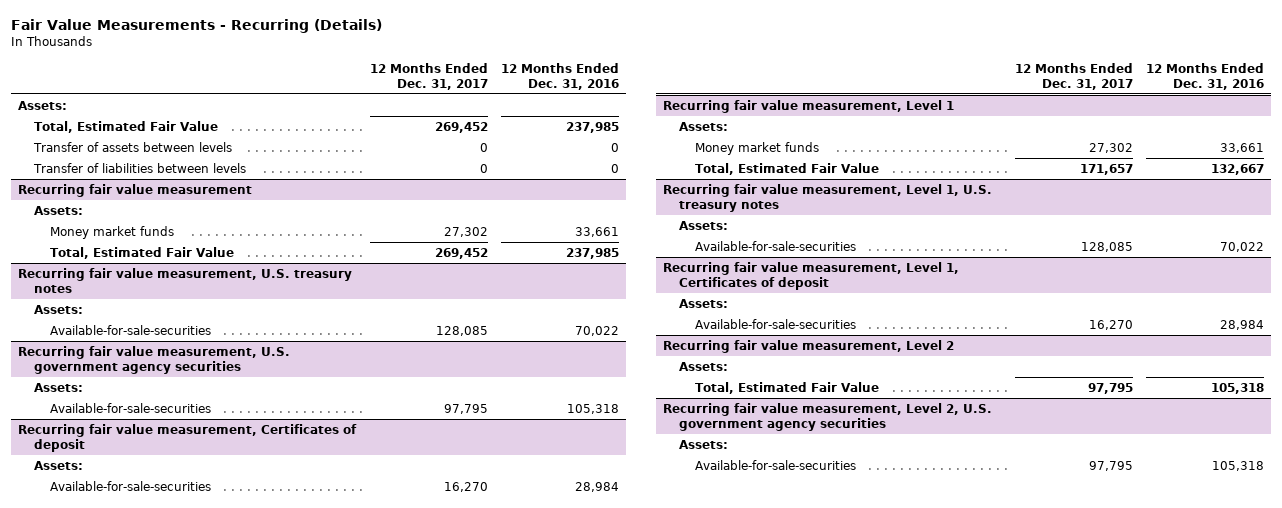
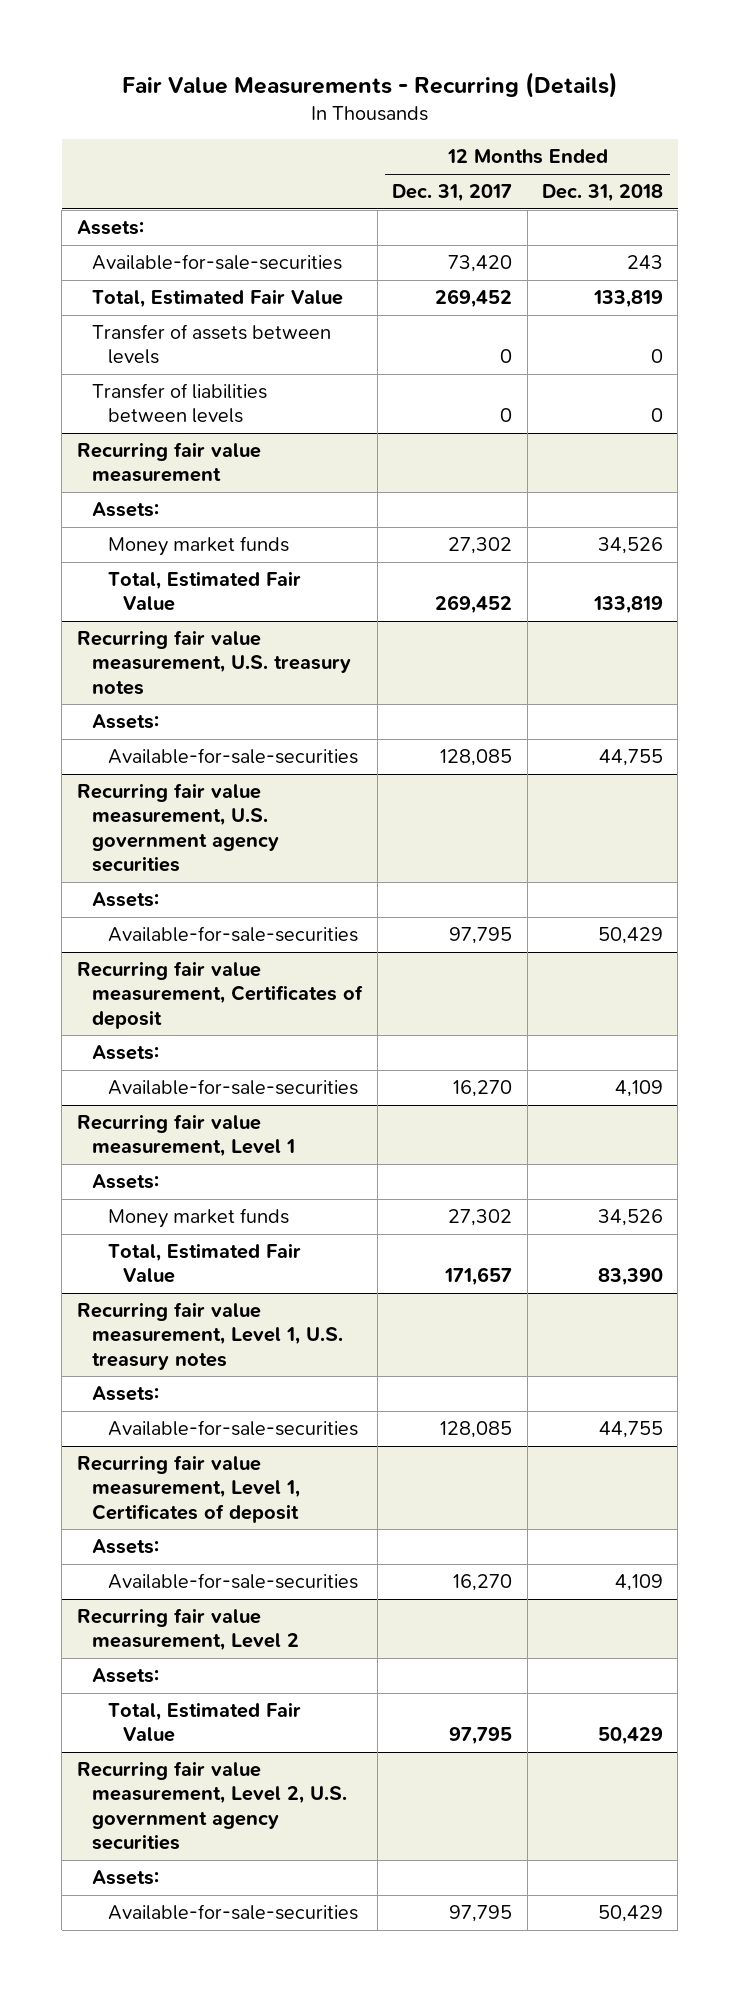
[501,63,620,90] 12 Months Ended Dec. 31, 2016 -> none
none -> [541,184,663,203] Dec. 31, 2018
none -> [92,254,343,271] Available-for-sale-securities

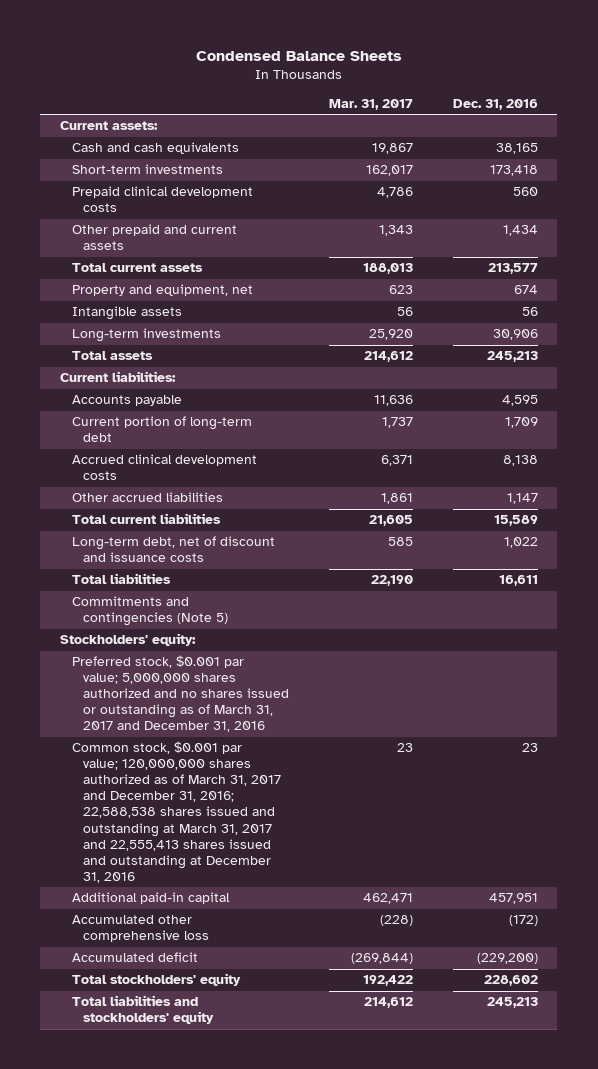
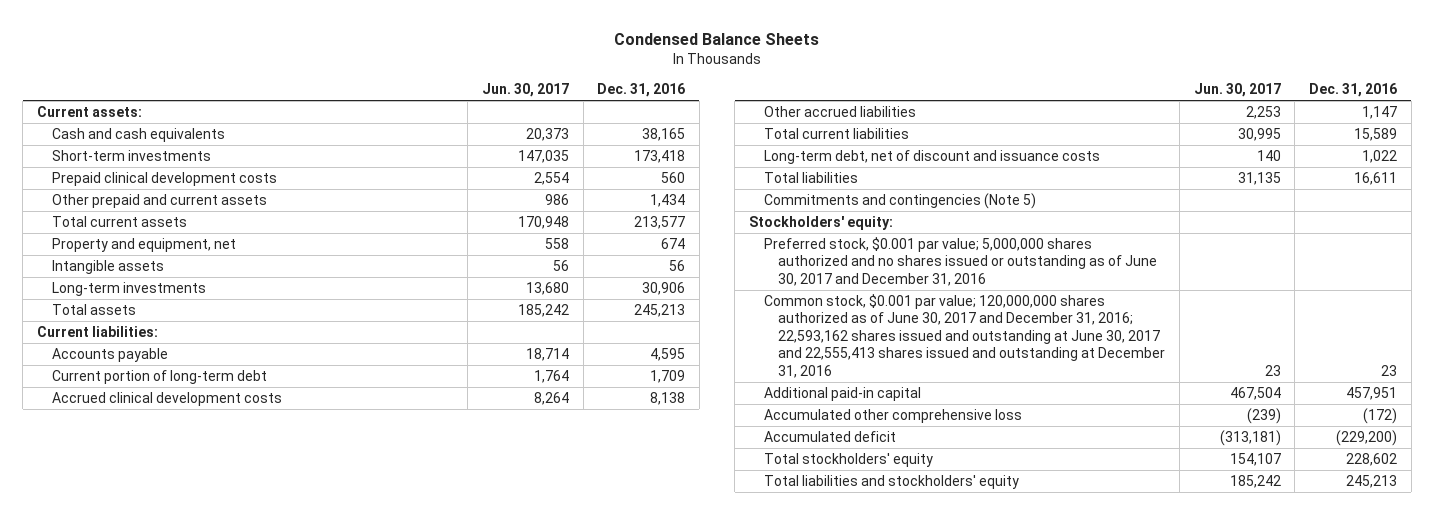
[328,98,413,110] Mar. 31, 2017 -> none
none -> [481,83,569,98] Jun. 30, 2017
[71,655,290,733] Preferred stock, $0.001 par value; 5,000,000 shares authorized and no shares issued or outstanding as of March 31, 2017 and December 31, 2016 -> [763,237,1158,286] Preferred stock, $0.001 par value; 5,000,000 shares authorized and no shares issued or outstanding as of June 30, 2017 and December 31, 2016
[71,741,282,883] Common stock, $0.001 par value; 120,000,000 shares authorized as of March 31, 2017 and December 31, 2016; 22,588,538 shares issued and outstanding at March 31, 2017 and 22,555,413 shares issued and outstanding at December 31, 2016 -> [763,294,1166,378] Common stock, $0.001 par value; 120,000,000 shares authorized as of June 30, 2017 and December 31, 2016; 22,593,162 shares issued and outstanding at June 30, 2017 and 22,555,413 shares issued and outstanding at December 31, 2016

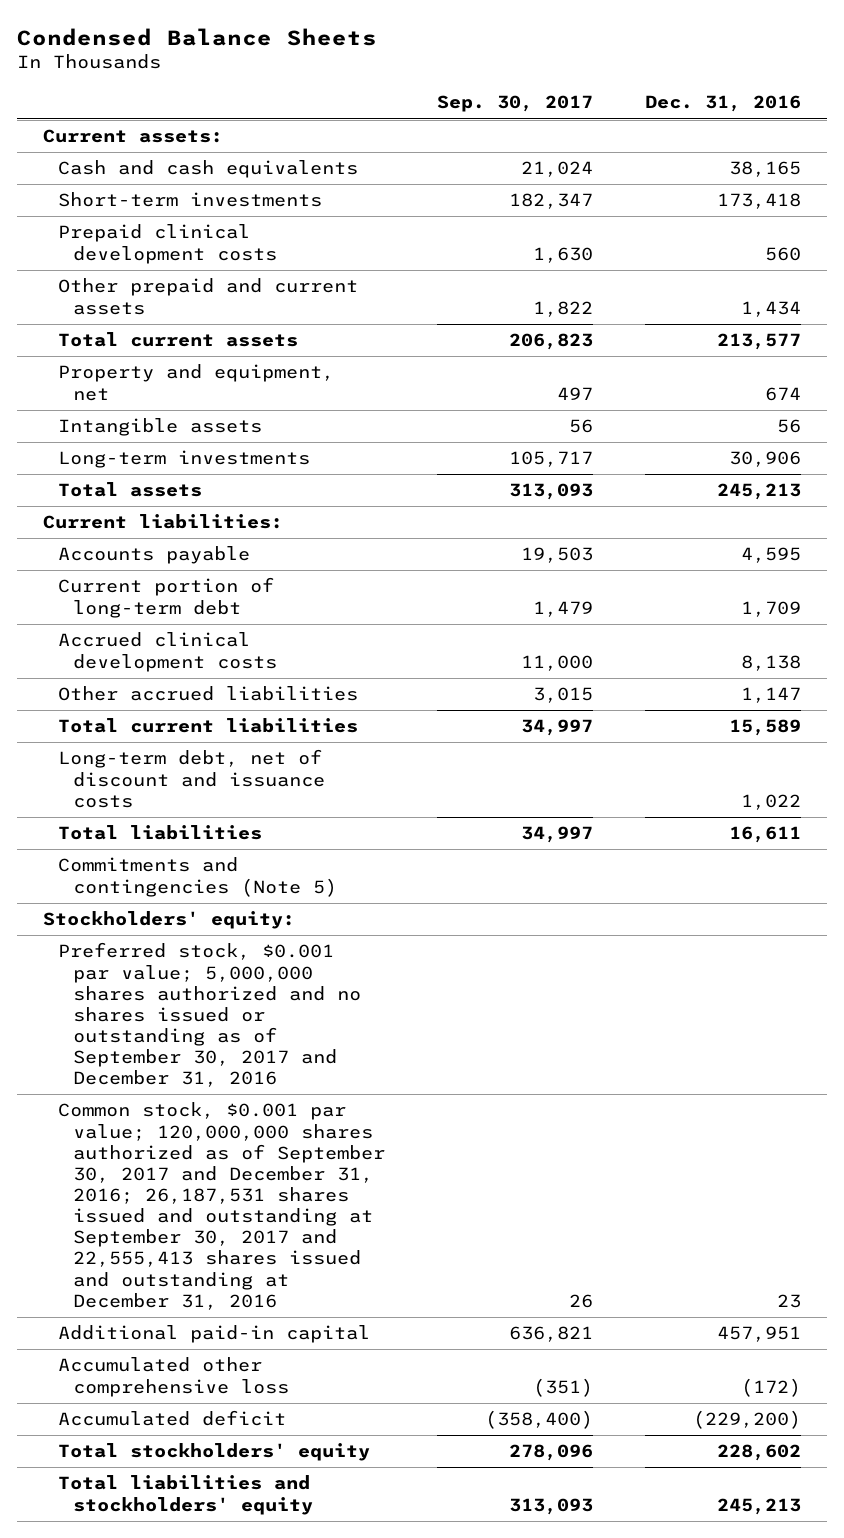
[481,83,569,98] Jun. 30, 2017 -> none
none -> [436,95,593,113] Sep. 30, 2017
[763,237,1158,286] Preferred stock, $0.001 par value; 5,000,000 shares authorized and no shares issued or outstanding as of June 30, 2017 and December 31, 2016 -> [58,942,361,1088] Preferred stock, $0.001 par value; 5,000,000 shares authorized and no shares issued or outstanding as of September 30, 2017 and December 31, 2016
[763,294,1166,378] Common stock, $0.001 par value; 120,000,000 shares authorized as of June 30, 2017 and December 31, 2016; 22,593,162 shares issued and outstanding at June 30, 2017 and 22,555,413 shares issued and outstanding at December 31, 2016 -> [58,1102,385,1310] Common stock, $0.001 par value; 120,000,000 shares authorized as of September 30, 2017 and December 31, 2016; 26,187,531 shares issued and outstanding at September 30, 2017 and 22,555,413 shares issued and outstanding at December 31, 2016

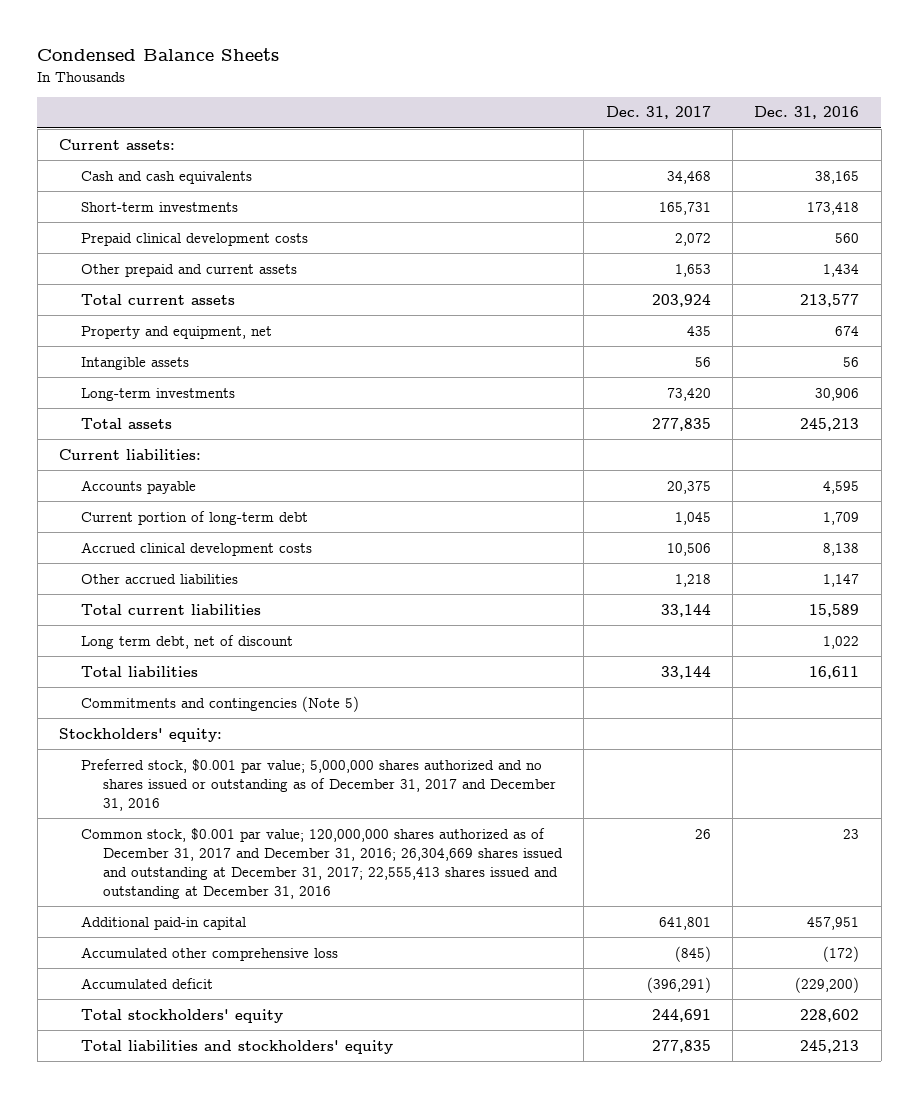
[436,95,593,113] Sep. 30, 2017 -> none
none -> [605,106,711,120] Dec. 31, 2017
[58,749,325,808] Long-term debt, net of discount and issuance costs -> [81,634,294,649] Long term debt, net of discount
[58,942,361,1088] Preferred stock, $0.001 par value; 5,000,000 shares authorized and no shares issued or outstanding as of September 30, 2017 and December 31, 2016 -> [81,758,556,811] Preferred stock, $0.001 par value; 5,000,000 shares authorized and no shares issued or outstanding as of December 31, 2017 and December 31, 2016
[58,1102,385,1310] Common stock, $0.001 par value; 120,000,000 shares authorized as of September 30, 2017 and December 31, 2016; 26,187,531 shares issued and outstanding at September 30, 2017 and 22,555,413 shares issued and outstanding at December 31, 2016 -> [81,827,563,899] Common stock, $0.001 par value; 120,000,000 shares authorized as of December 31, 2017 and December 31, 2016; 26,304,669 shares issued and outstanding at December 31, 2017; 22,555,413 shares issued and outstanding at December 31, 2016

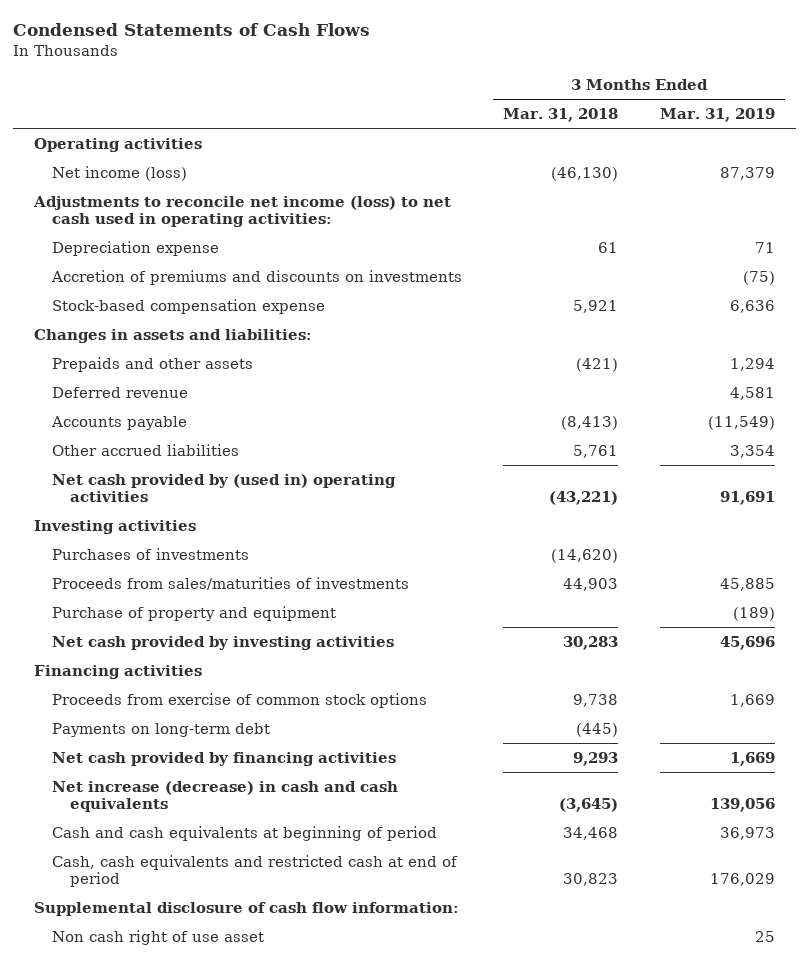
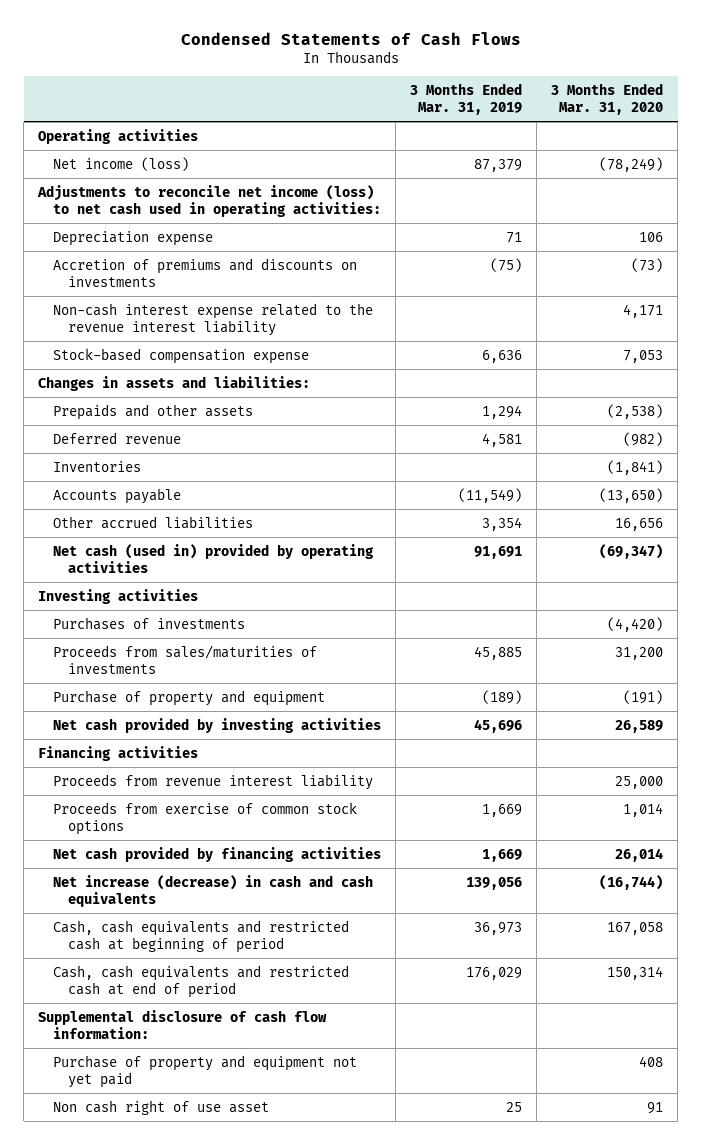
[503,108,619,123] Mar. 31, 2018 -> none
none -> [551,82,664,116] 3 Months Ended Mar. 31, 2020
none -> [53,302,374,336] Non-cash interest expense related to the revenue interest liability
none -> [53,460,142,472] Inventories
[51,473,396,503] Net cash provided by (used in) operating activities -> [53,543,375,573] Net cash (used in) provided by operating activities
none -> [53,773,374,790] Proceeds from revenue interest liability
[51,722,270,737] Payments on long-term debt -> none
[51,825,437,841] Cash and cash equivalents at beginning of period -> [53,919,350,953] Cash, cash equivalents and restricted cash at beginning of period
none -> [53,1054,358,1088] Purchase of property and equipment not yet paid

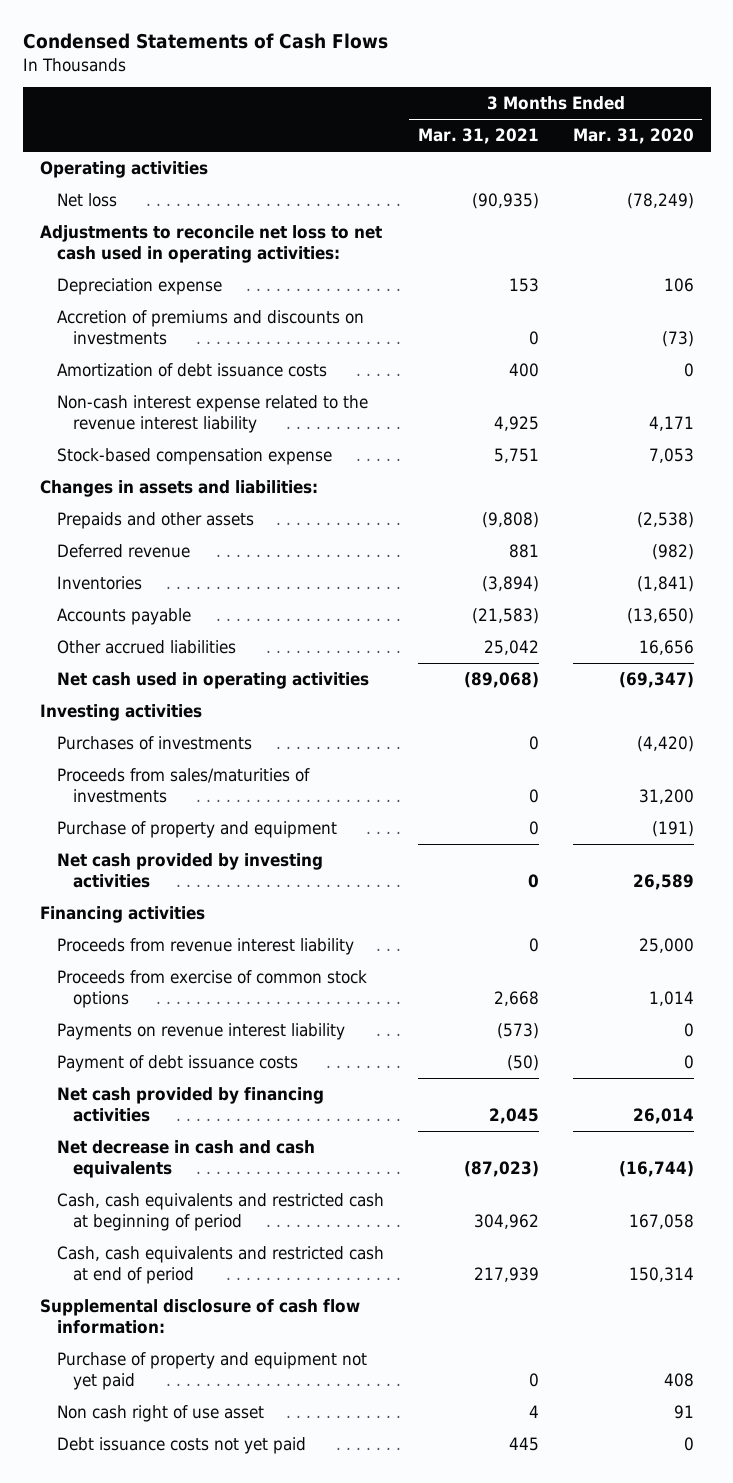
[410,82,523,116] 3 Months Ended Mar. 31, 2019 -> none
none -> [417,128,539,145] Mar. 31, 2021
[53,156,190,171] Net income (loss) -> [56,193,117,208] Net loss
[37,184,382,217] Adjustments to reconcile net income (loss) to net cash used in operating activities: -> [39,225,382,264] Adjustments to reconcile net loss to net cash used in operating activities:
none -> [56,363,327,378] Amortization of debt issuance costs
[53,543,375,573] Net cash (used in) provided by operating activities -> [56,672,369,690] Net cash used in operating activities
none -> [56,1023,345,1041] Payments on revenue interest liability
none -> [56,1055,298,1073] Payment of debt issuance costs
[53,874,374,907] Net increase (decrease) in cash and cash equivalents -> [56,1140,315,1179] Net decrease in cash and cash equivalents
none -> [56,1437,306,1455] Debt issuance costs not yet paid

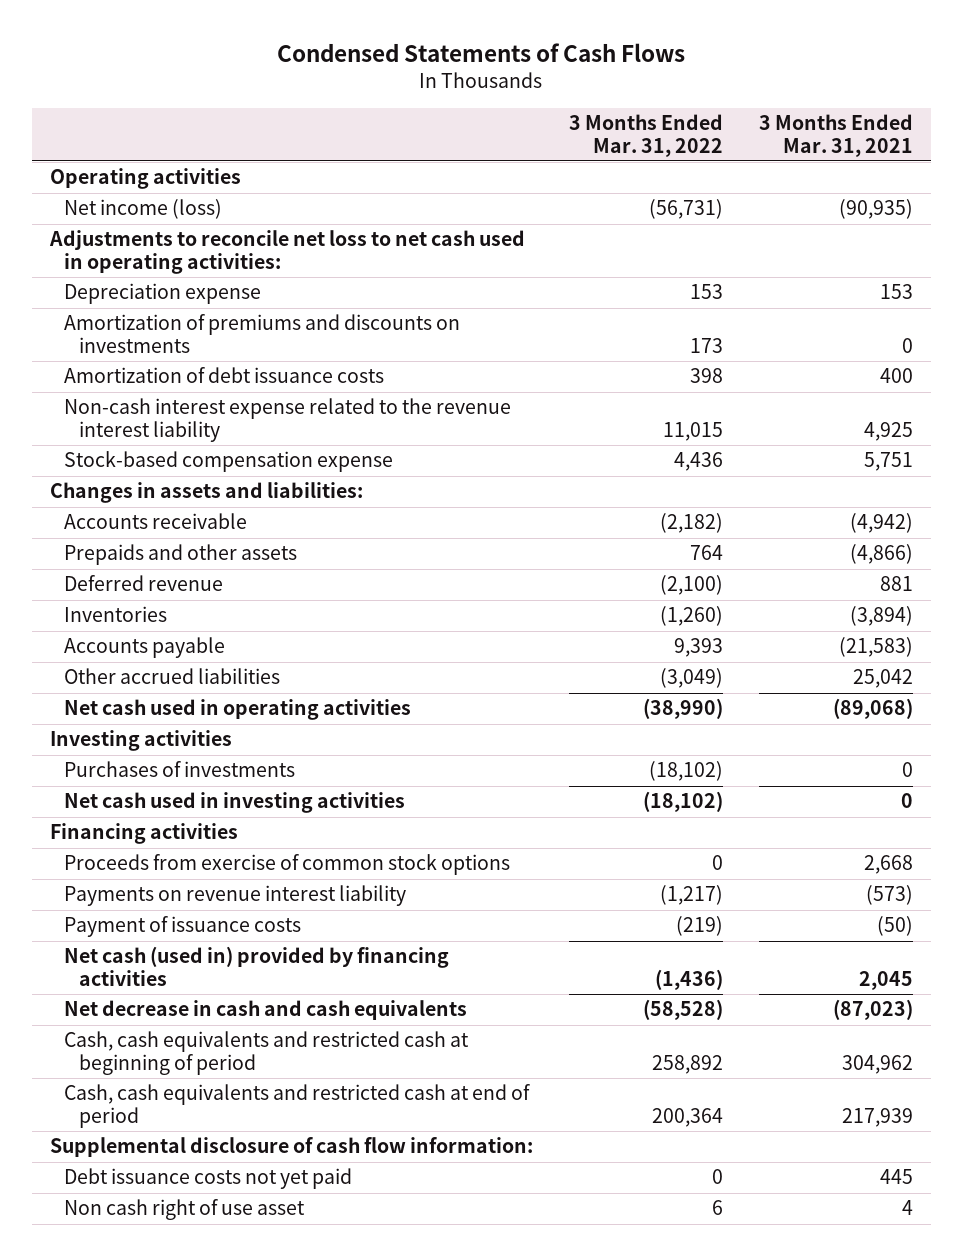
[572,128,694,145] Mar. 31, 2020 -> none
none -> [568,114,723,157] 3 Months Ended Mar. 31, 2022
[56,193,117,208] Net loss -> [64,199,223,220] Net income (loss)
[56,310,364,346] Accretion of premiums and discounts on investments -> [64,314,461,353] Amortization of premiums and discounts on investments
none -> [64,513,248,530] Accounts receivable
[481,512,539,529] (9,808) -> [849,544,913,565] (4,866)
[56,768,310,804] Proceeds from sales/maturities of investments -> none
[56,821,337,839] Purchase of property and equipment -> none
[56,853,323,889] Net cash provided by investing activities -> [64,792,406,814] Net cash used in investing activities
[56,938,354,956] Proceeds from revenue interest liability -> none
[56,1055,298,1073] Payment of debt issuance costs -> [64,916,302,938] Payment of issuance costs
[56,1087,324,1123] Net cash provided by financing activities -> [64,946,450,986] Net cash (used in) provided by financing activities
[56,1352,367,1391] Purchase of property and equipment not yet paid -> none
[56,1405,264,1423] Non cash right of use asset -> [64,1199,306,1221] Non cash right of use asset

